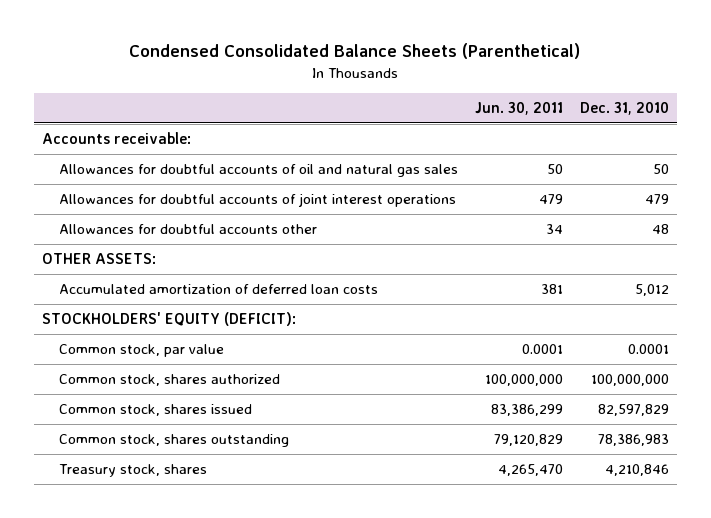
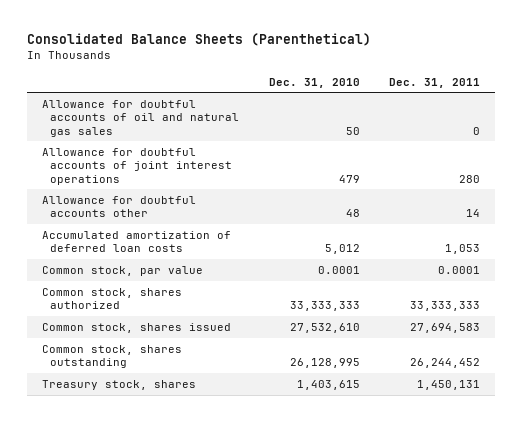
[129,43,581,60] Condensed Consolidated Balance Sheets (Parenthetical) -> [27,33,372,47] Consolidated Balance Sheets (Parenthetical)
[474,101,563,115] Jun. 30, 2011 -> none
none -> [389,77,481,88] Dec. 31, 2011
[42,132,192,145] Accounts receivable: -> none
[42,253,157,265] OTHER ASSETS: -> none
[58,164,458,178] Allowances for doubtful accounts of oil and natural gas sales -> [41,99,240,137] Allowance for doubtful accounts of oil and natural gas sales
[58,193,456,208] Allowances for doubtful accounts of joint interest operations -> [41,147,233,185] Allowance for doubtful accounts of joint interest operations
[58,224,317,235] Allowances for doubtful accounts other -> [41,195,196,218] Allowance for doubtful accounts other
[42,312,297,327] STOCKHOLDERS' EQUITY (DEFICIT): -> none
[590,374,669,387] 100,000,000 -> [289,301,360,312] 33,333,333
[597,404,669,417] 82,597,829 -> [289,322,360,333] 27,532,610
[597,434,669,447] 78,386,983 -> [289,358,360,369] 26,128,995
[604,464,669,477] 4,210,846 -> [296,379,360,390] 1,403,615

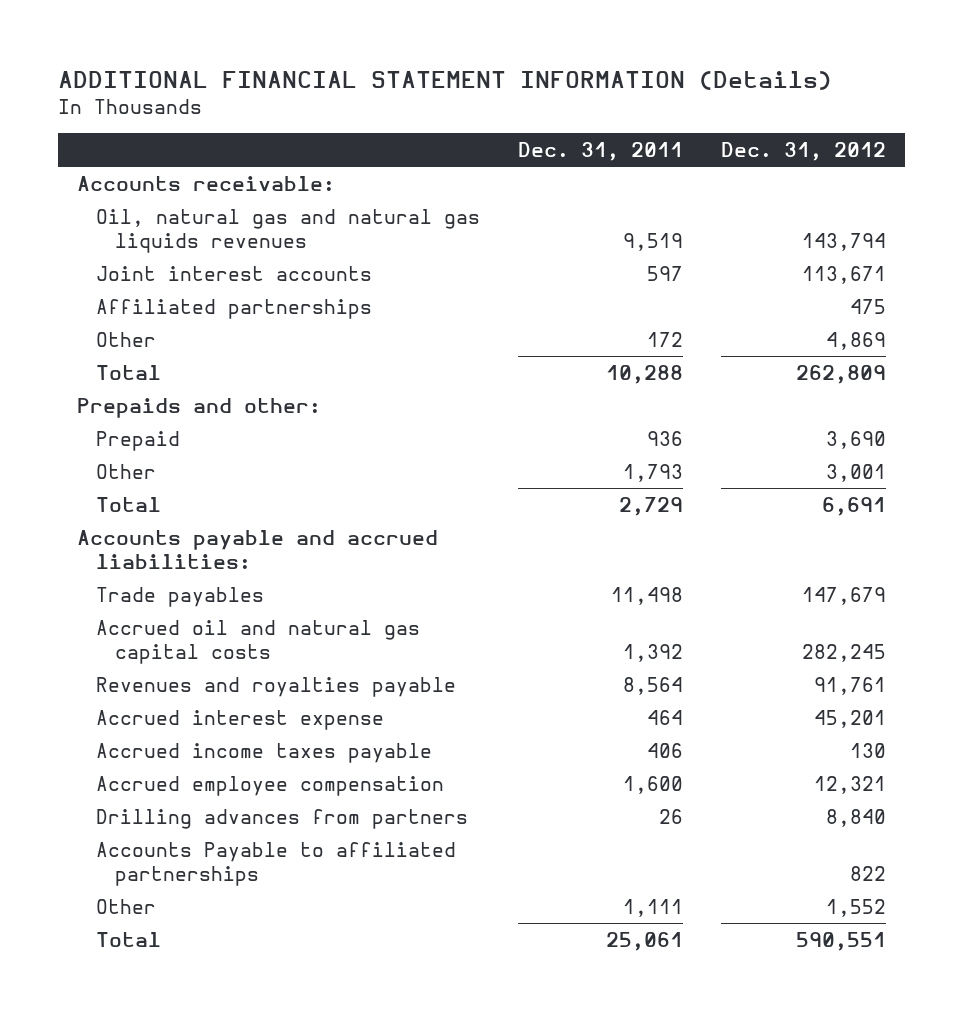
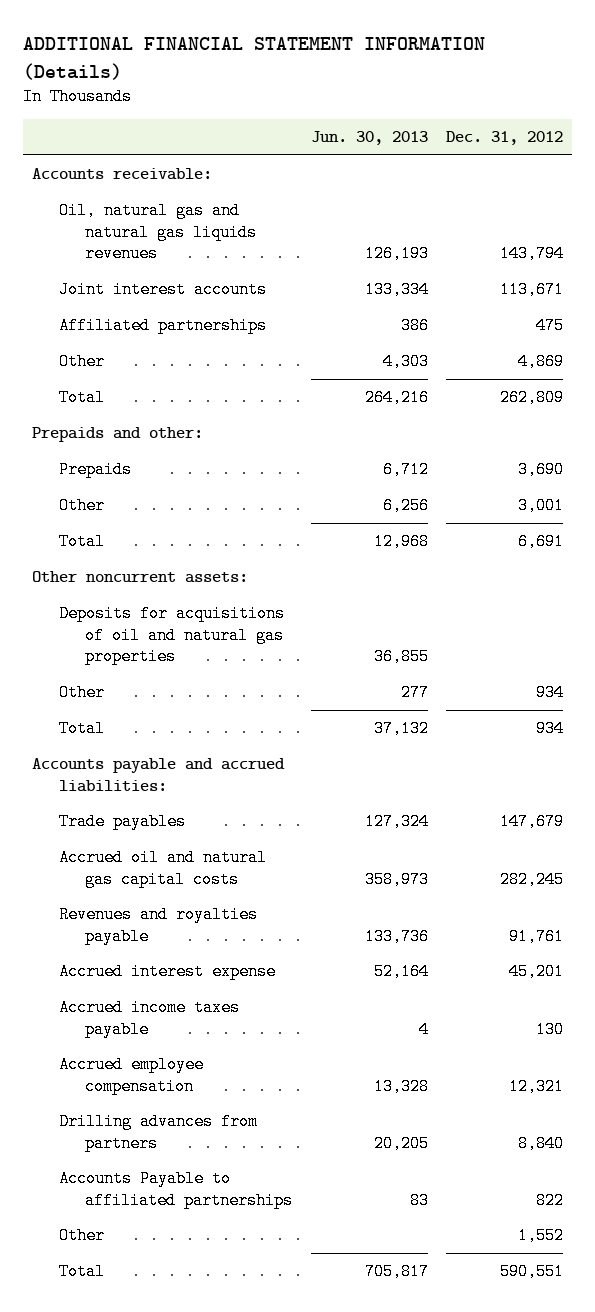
[518,142,684,162] Dec. 31, 2011 -> none
none -> [310,131,428,146] Jun. 30, 2013
[96,430,181,451] Prepaid -> [58,461,132,479] Prepaids
none -> [31,571,248,584] Other noncurrent assets:
none -> [58,605,285,666] Deposits for acquisitions of oil and natural gas properties
none -> [58,684,105,702] Other
none -> [58,720,105,738] Total

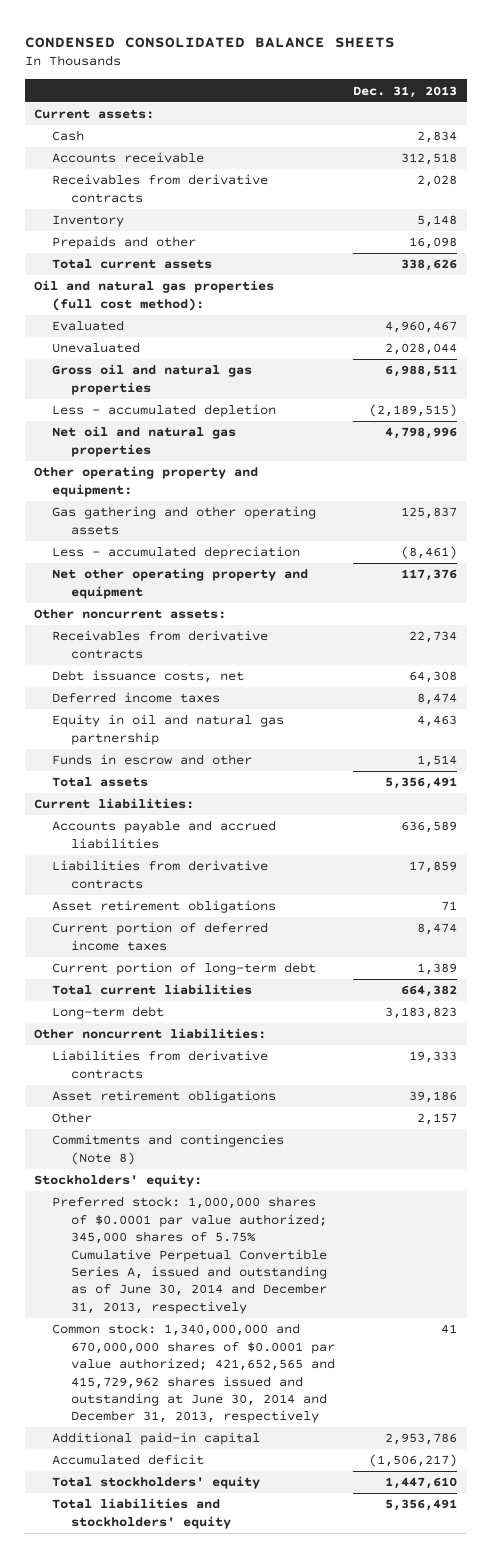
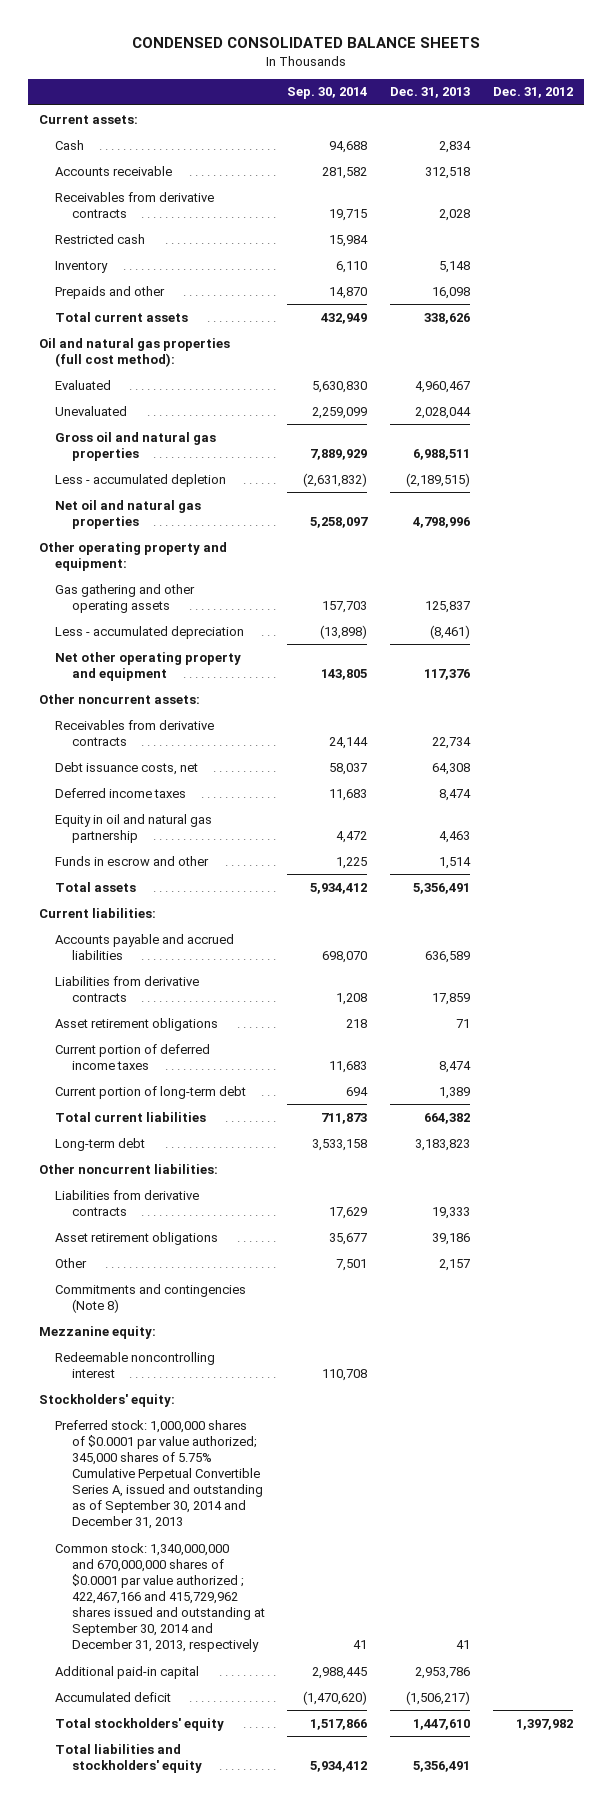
none -> [287,87,368,100] Sep. 30, 2014
none -> [492,87,573,99] Dec. 31, 2012
none -> [55,233,146,244] Restricted cash
none -> [39,1325,157,1339] Mezzanine equity:
none -> [55,1351,216,1378] Redeemable noncontrolling interest
[52,1196,327,1314] Preferred stock: 1,000,000 shares of $0.0001 par value authorized; 345,000 shares of 5.75% Cumulative Perpetual Convertible Series A, issued and outstanding as of June 30, 2014 and December 31, 2013, respectively -> [55,1419,263,1530] Preferred stock: 1,000,000 shares of $0.0001 par value authorized; 345,000 shares of 5.75% Cumulative Perpetual Convertible Series A, issued and outstanding as of September 30, 2014 and December 31, 2013
[52,1323,335,1424] Common stock: 1,340,000,000 and 670,000,000 shares of $0.0001 par value authorized; 421,652,565 and 415,729,962 shares issued and outstanding at June 30, 2014 and December 31, 2013, respectively -> [55,1542,265,1653] Common stock: 1,340,000,000 and 670,000,000 shares of $0.0001 par value authorized ; 422,467,166 and 415,729,962 shares issued and outstanding at September 30, 2014 and December 31, 2013, respectively

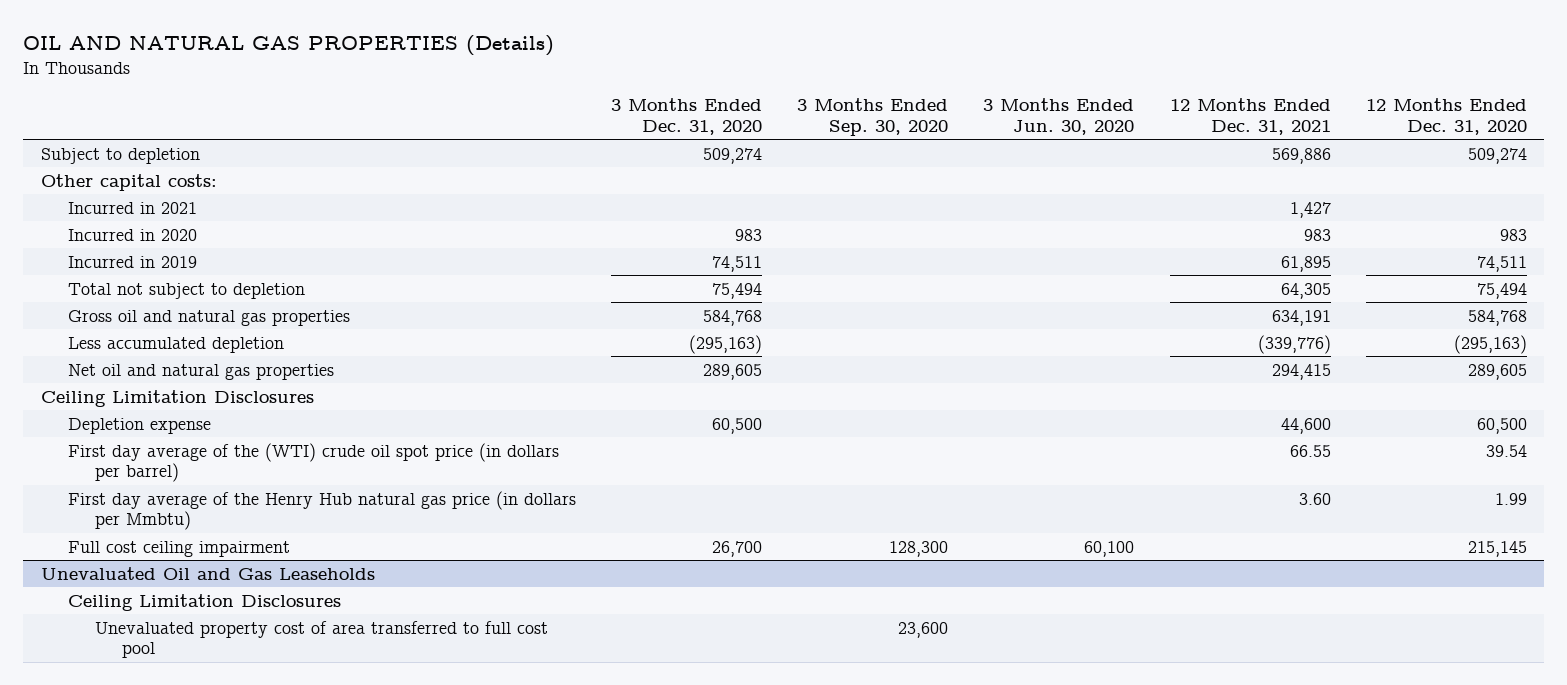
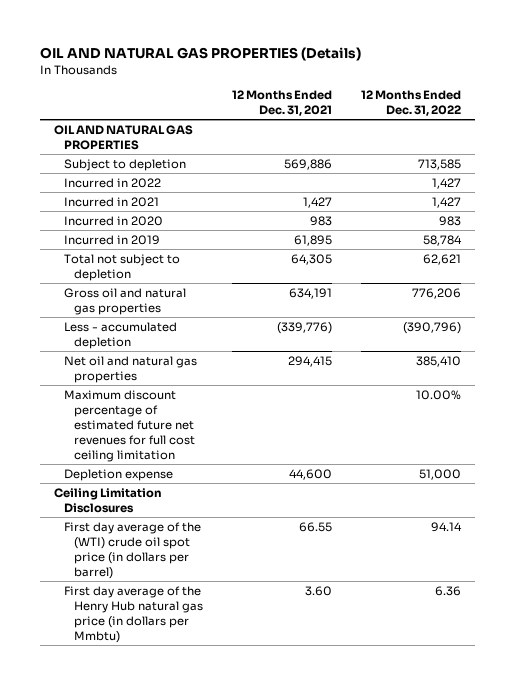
[610,97,762,135] 3 Months Ended Dec. 31, 2020 -> none
[797,97,949,136] 3 Months Ended Sep. 30, 2020 -> none
[983,97,1135,135] 3 Months Ended Jun. 30, 2020 -> none
[1365,97,1527,135] 12 Months Ended Dec. 31, 2020 -> none
none -> [360,90,461,117] 12 Months Ended Dec. 31, 2022
none -> [54,124,194,150] OIL AND NATURAL GAS PROPERTIES
[40,173,217,191] Other capital costs: -> none
none -> [64,177,162,188] Incurred in 2022
[67,336,284,353] Less accumulated depletion -> [64,321,178,349] Less - accumulated depletion
none -> [64,389,195,462] Maximum discount percentage of estimated future net revenues for full cost ceiling limitation
[40,389,314,407] Ceiling Limitation Disclosures -> [54,487,163,513] Ceiling Limitation Disclosures
[67,540,290,557] Full cost ceiling impairment -> none
[40,566,375,580] Unevaluated Oil and Gas Leaseholds -> none
[67,593,341,611] Ceiling Limitation Disclosures -> none
[94,620,548,659] Unevaluated property cost of area transferred to full cost pool -> none

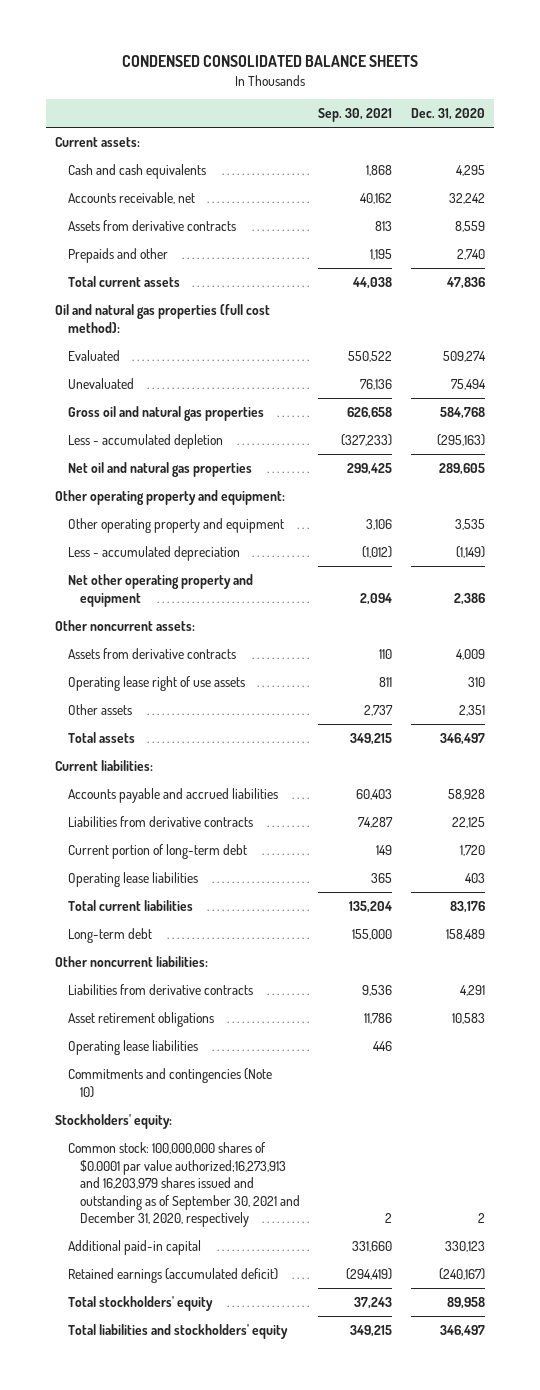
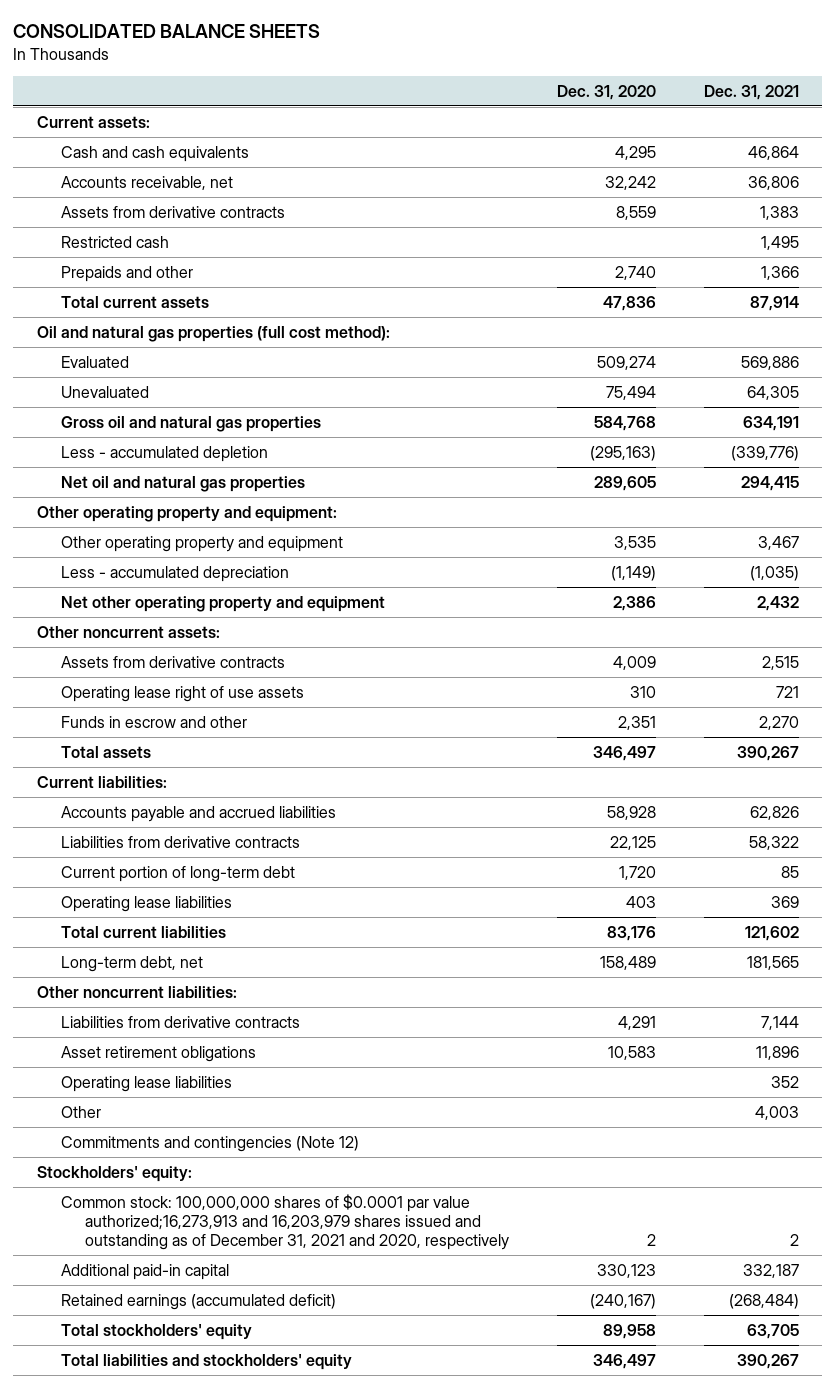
[122,55,419,68] CONDENSED CONSOLIDATED BALANCE SHEETS -> [13,24,321,39] CONSOLIDATED BALANCE SHEETS
[318,108,393,123] Sep. 30, 2021 -> none
none -> [703,84,799,100] Dec. 31, 2021
none -> [61,235,170,248] Restricted cash
[67,704,132,716] Other assets -> [61,715,248,728] Funds in escrow and other
[67,928,152,944] Long-term debt -> [61,955,204,972] Long-term debt, net
none -> [61,1105,102,1118] Other
[67,1068,272,1098] Commitments and contingencies (Note 10) -> [61,1135,360,1152] Commitments and contingencies (Note 12)
[67,1142,300,1228] Common stock: 100,000,000 shares of $0.0001 par value authorized;16,273,913 and 16,203,979 shares issued and outstanding as of September 30, 2021 and December 31, 2020, respectively -> [61,1193,510,1251] Common stock: 100,000,000 shares of $0.0001 par value authorized;16,273,913 and 16,203,979 shares issued and outstanding as of December 31, 2021 and 2020, respectively

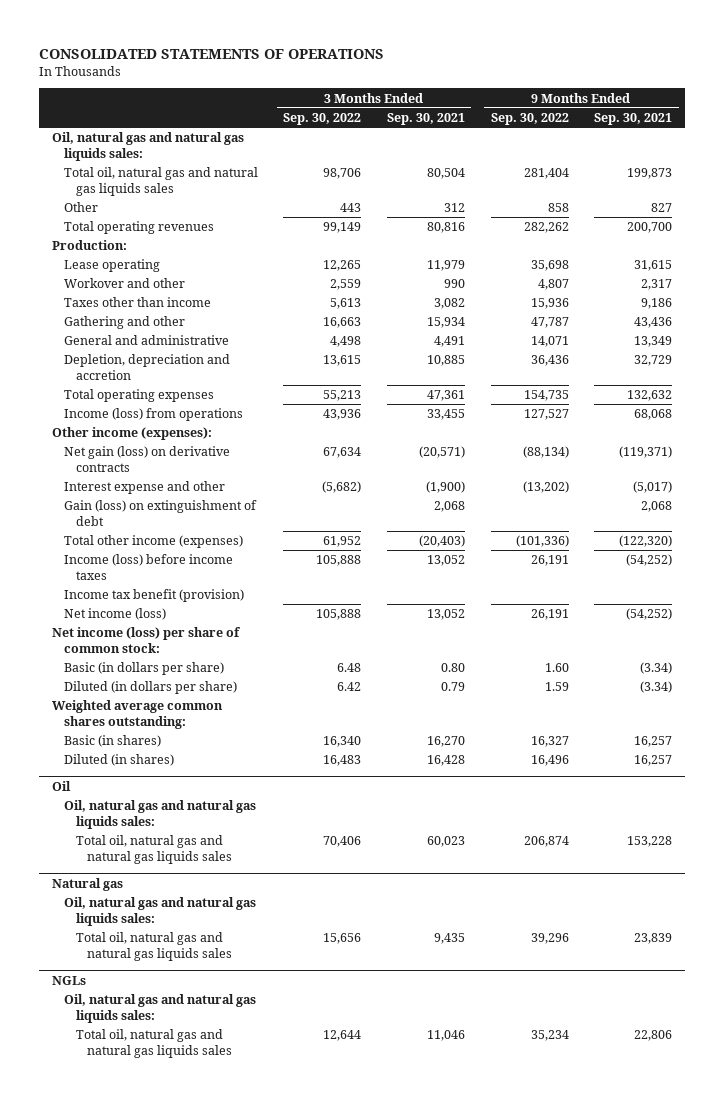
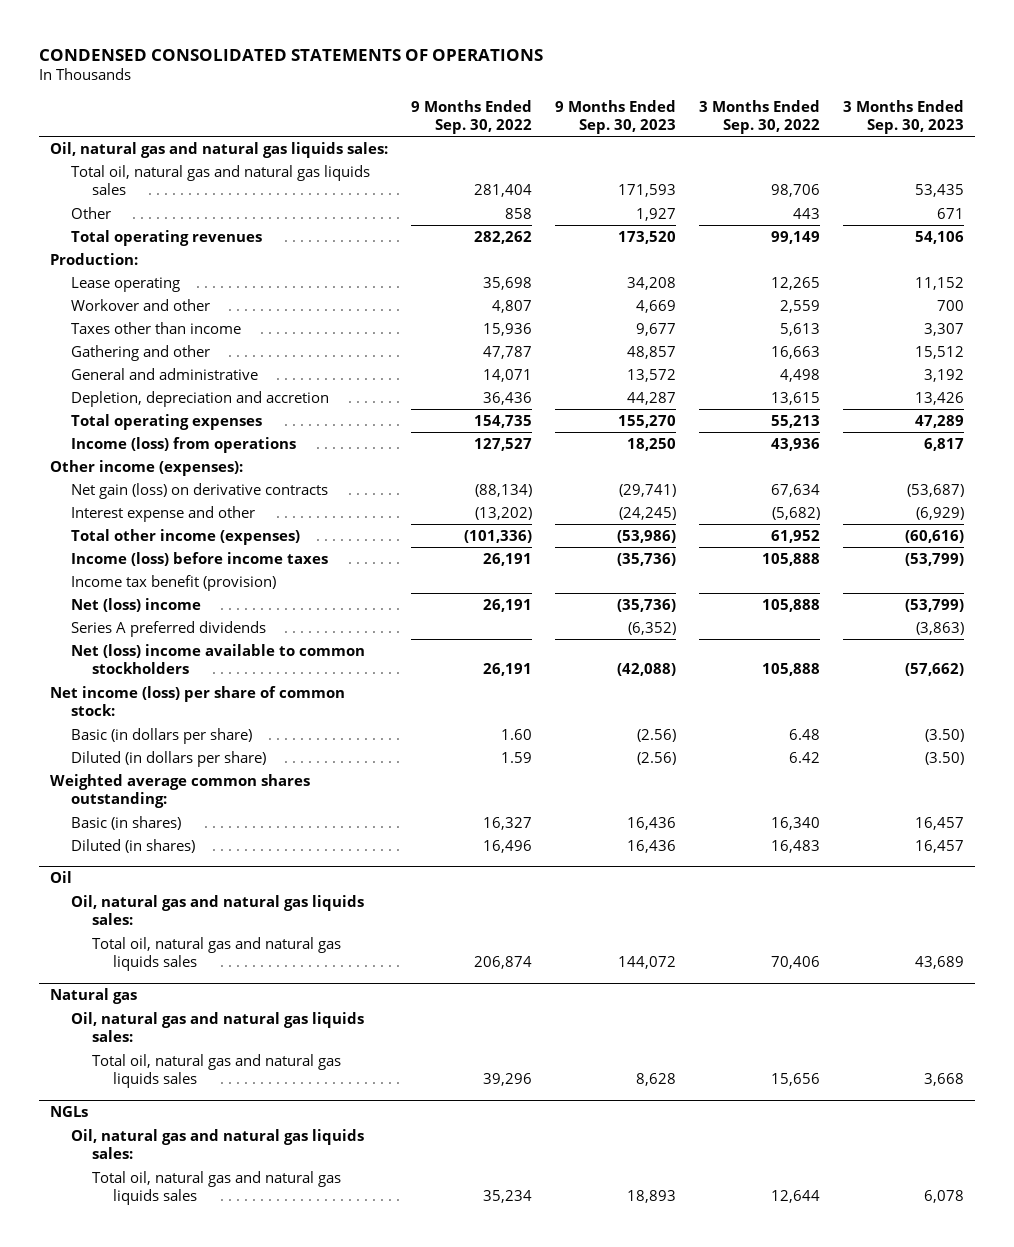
[39,48,385,59] CONSOLIDATED STATEMENTS OF OPERATIONS -> [39,49,544,62] CONDENSED CONSOLIDATED STATEMENTS OF OPERATIONS
[386,112,465,125] Sep. 30, 2021 -> none
[594,112,673,125] Sep. 30, 2021 -> none
none -> [555,99,677,134] 9 Months Ended Sep. 30, 2023
none -> [842,99,964,134] 3 Months Ended Sep. 30, 2023
[63,500,257,527] Gain (loss) on extinguishment of debt -> none
[63,608,166,621] Net income (loss) -> [71,597,202,612] Net (loss) income
none -> [71,620,267,637] Series A preferred dividends
none -> [71,643,366,675] Net (loss) income available to common stockholders

